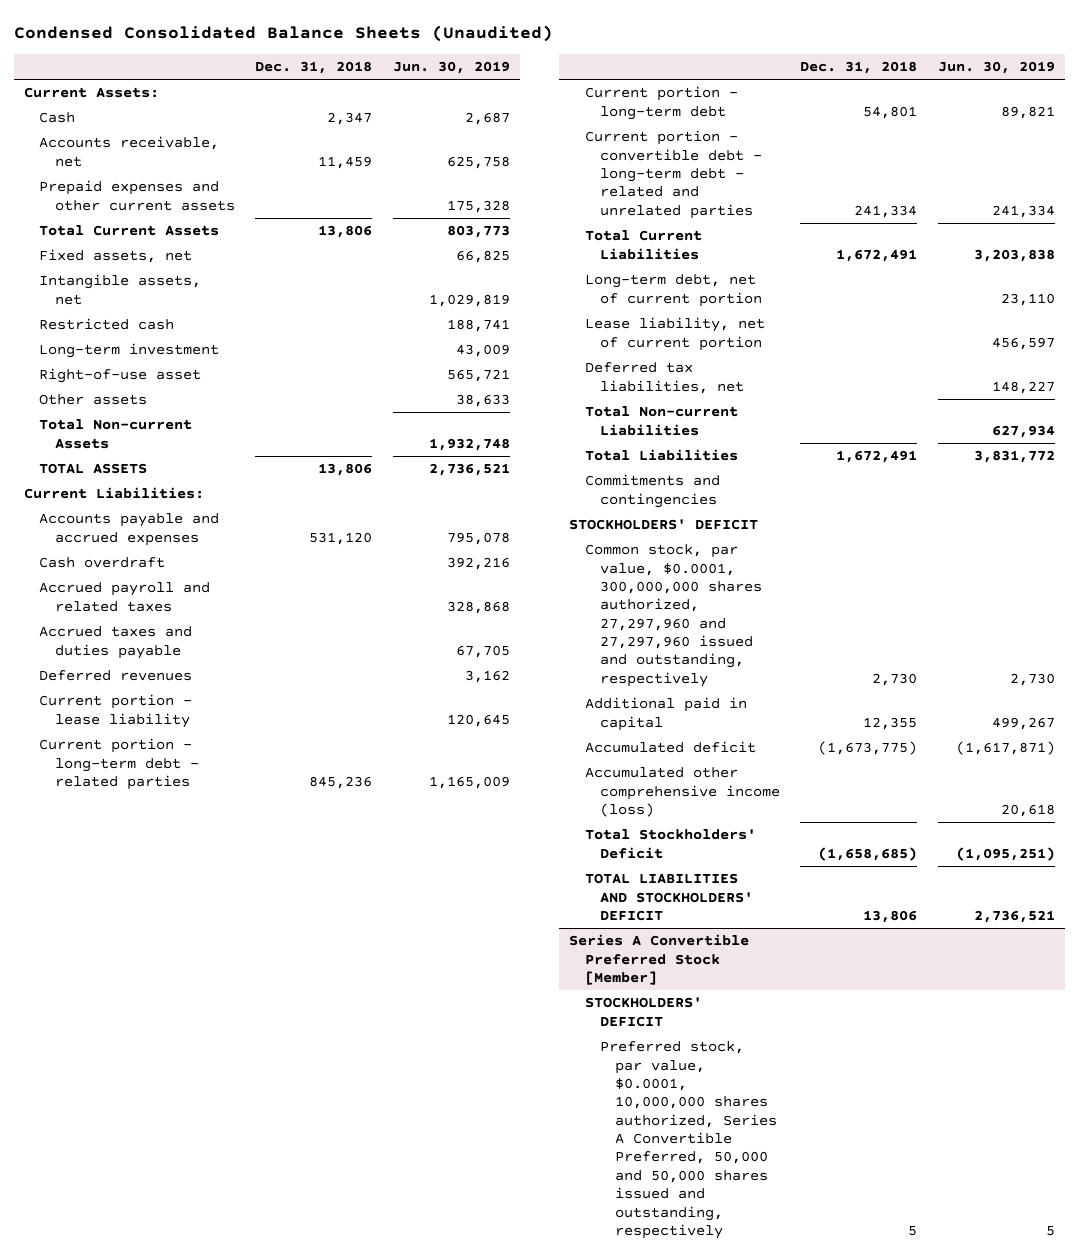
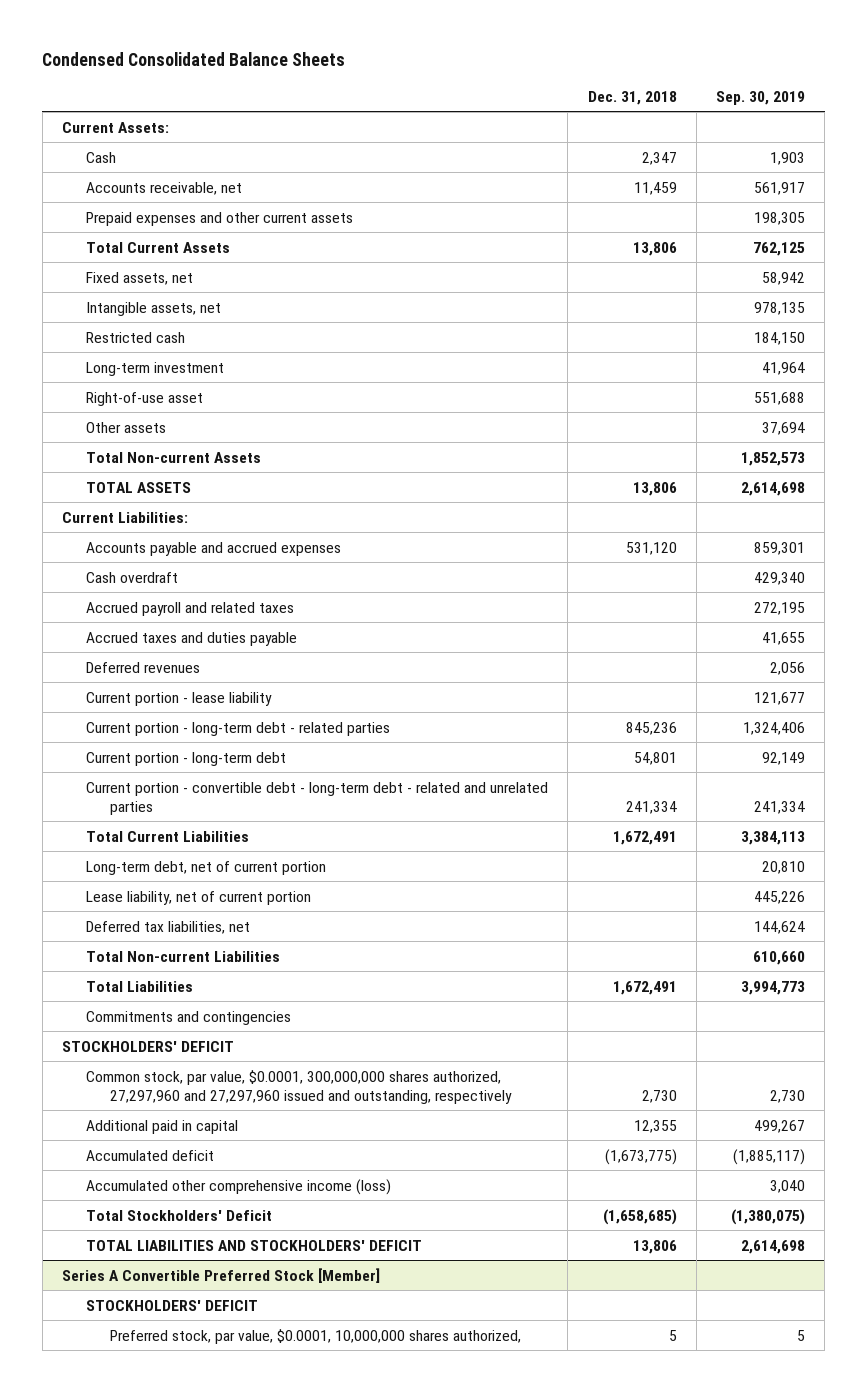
[14,25,554,43] Condensed Consolidated Balance Sheets (Unaudited) -> [42,51,346,66] Condensed Consolidated Balance Sheets
[392,61,510,75] Jun. 30, 2019 -> none
none -> [716,90,806,105] Sep. 30, 2019
[599,1041,777,1239] Preferred stock, par value, $0.0001, 10,000,000 shares authorized, Series A Convertible Preferred, 50,000 and 50,000 shares issued and outstanding, respectively -> [110,1328,522,1344] Preferred stock, par value, $0.0001, 10,000,000 shares authorized,

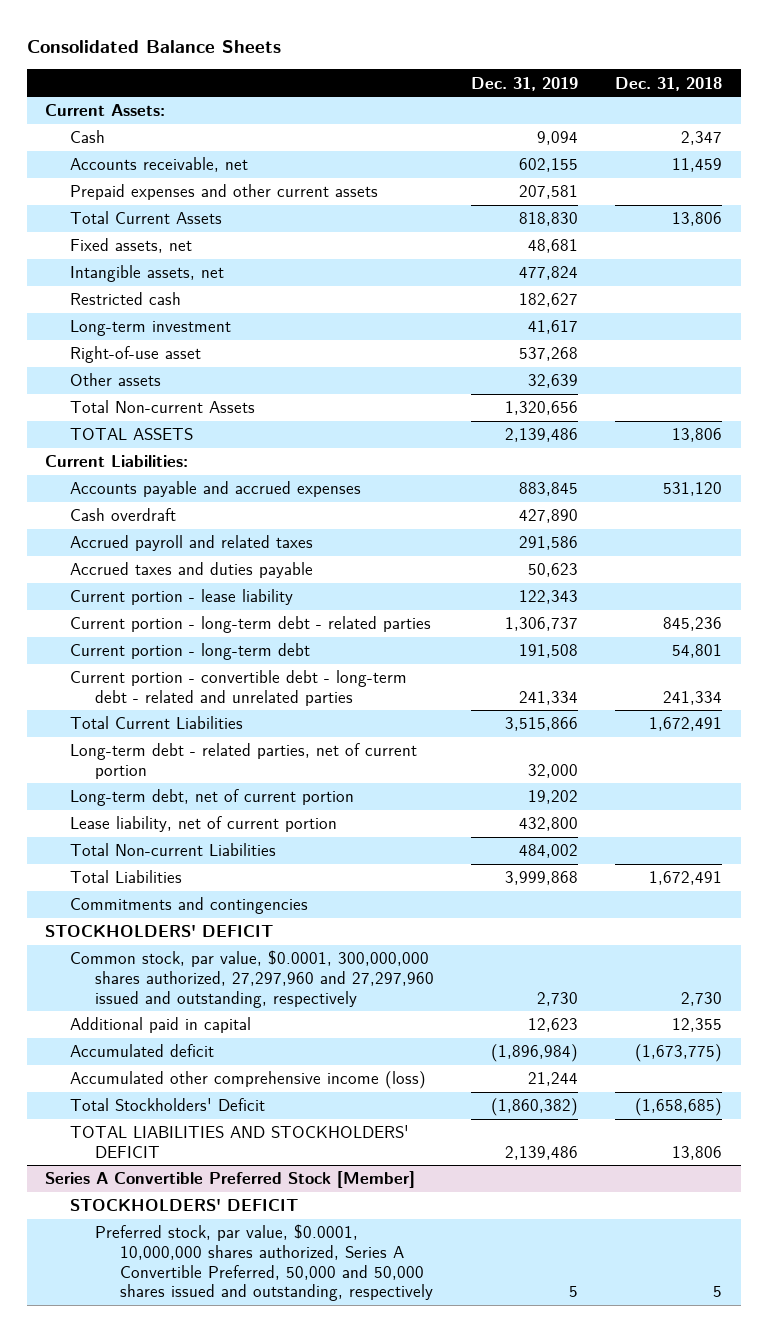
[42,51,346,66] Condensed Consolidated Balance Sheets -> [26,39,281,53] Consolidated Balance Sheets
[716,90,806,105] Sep. 30, 2019 -> none
none -> [471,76,579,91] Dec. 31, 2019
[86,661,201,673] Deferred revenues -> none
none -> [70,743,418,779] Long-term debt - related parties, net of current portion
[86,920,251,934] Deferred tax liabilities, net -> none
[110,1328,522,1344] Preferred stock, par value, $0.0001, 10,000,000 shares authorized, -> [95,1224,433,1302] Preferred stock, par value, $0.0001, 10,000,000 shares authorized, Series A Convertible Preferred, 50,000 and 50,000 shares issued and outstanding, respectively

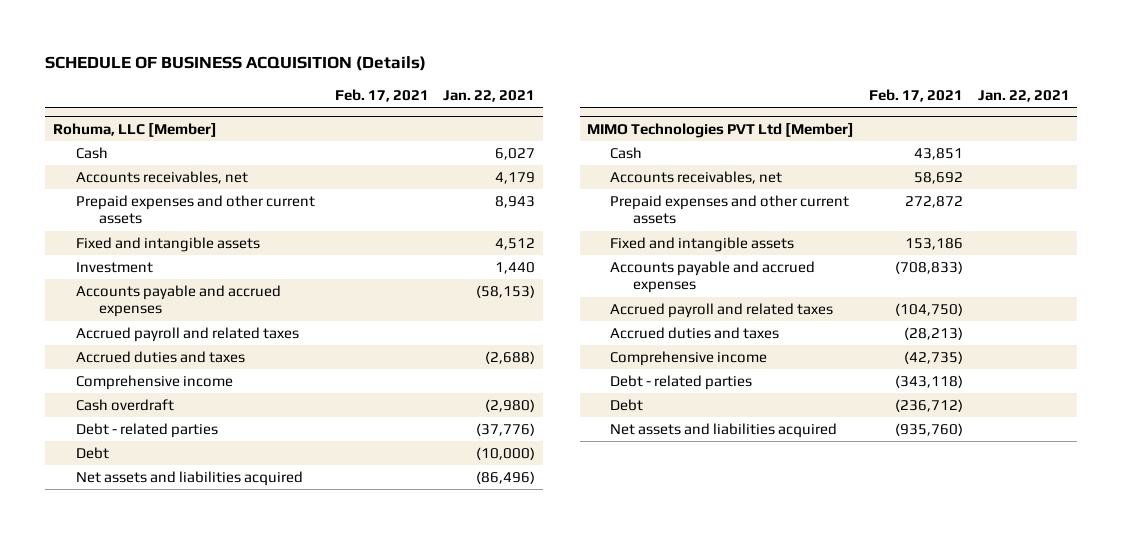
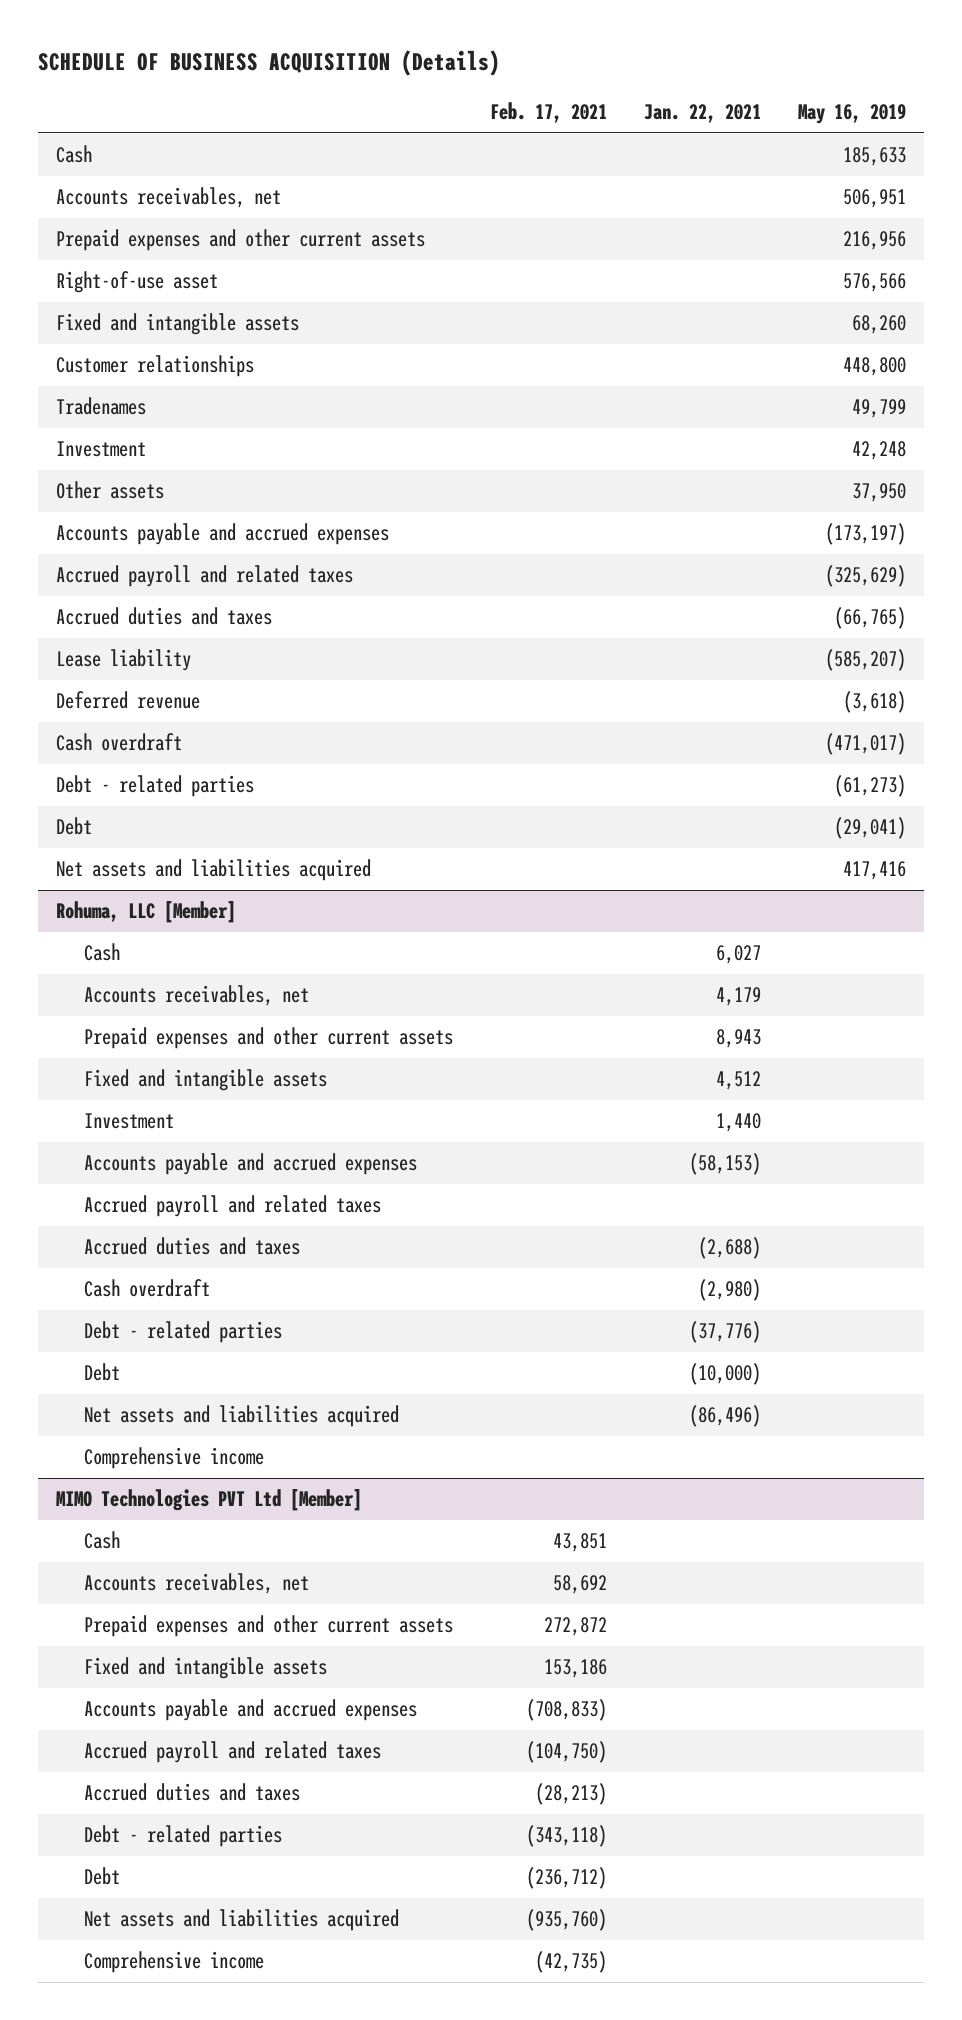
none -> [797,104,906,125] May 16, 2019
none -> [56,145,93,164] Cash
none -> [56,187,282,209] Accounts receivables, net
none -> [56,229,426,252] Prepaid expenses and other current assets
none -> [56,271,219,294] Right-of-use asset
none -> [56,313,300,336] Fixed and intangible assets
none -> [56,355,255,378] Customer relationships
none -> [56,397,147,416] Tradenames
none -> [56,441,147,458] Investment
none -> [56,481,165,500] Other assets
none -> [56,523,390,546] Accounts payable and accrued expenses
none -> [56,565,354,588] Accrued payroll and related taxes
none -> [56,607,273,626] Accrued duties and taxes
none -> [56,649,192,672] Lease liability
none -> [56,691,201,710] Deferred revenue
none -> [56,733,183,752] Cash overdraft
none -> [56,775,255,798] Debt - related parties
none -> [56,817,93,836] Debt
none -> [56,859,372,882] Net assets and liabilities acquired
[75,374,233,390] Comprehensive income -> [84,1447,265,1470] Comprehensive income
[610,350,768,366] Comprehensive income -> [84,1951,265,1974] Comprehensive income

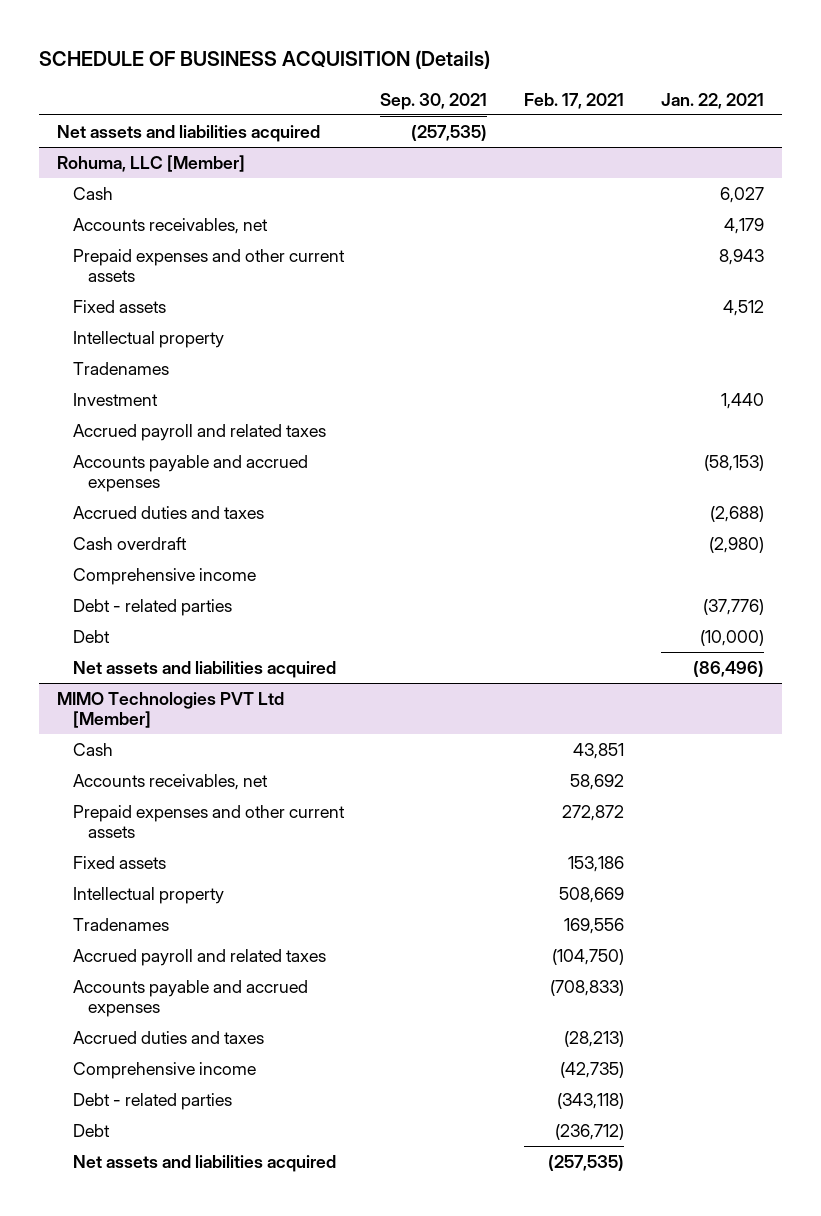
[797,104,906,125] May 16, 2019 -> none
none -> [380,92,488,110] Sep. 30, 2021
[56,145,93,164] Cash -> none
[56,187,282,209] Accounts receivables, net -> none
[56,229,426,252] Prepaid expenses and other current assets -> none
[56,271,219,294] Right-of-use asset -> none
[56,313,300,336] Fixed and intangible assets -> none
[56,355,255,378] Customer relationships -> none
[56,397,147,416] Tradenames -> none
[56,441,147,458] Investment -> none
[56,481,165,500] Other assets -> none
[56,523,390,546] Accounts payable and accrued expenses -> none
[56,565,354,588] Accrued payroll and related taxes -> none
[56,607,273,626] Accrued duties and taxes -> none
[56,649,192,672] Lease liability -> none
[56,691,201,710] Deferred revenue -> none
[56,733,183,752] Cash overdraft -> none
[56,775,255,798] Debt - related parties -> none
[56,817,93,836] Debt -> none
[84,1069,328,1092] Fixed and intangible assets -> [72,299,166,313] Fixed assets
none -> [72,330,224,348] Intellectual property
none -> [72,361,169,375] Tradenames
[84,1153,418,1176] Accounts payable and accrued expenses -> [72,454,308,493] Accounts payable and accrued expenses
[84,1447,265,1470] Comprehensive income -> [72,567,256,585] Comprehensive income
[84,1657,328,1680] Fixed and intangible assets -> [72,855,166,869] Fixed assets
none -> [72,886,224,904] Intellectual property
none -> [72,917,169,931] Tradenames
[84,1699,418,1722] Accounts payable and accrued expenses -> [72,979,308,1018] Accounts payable and accrued expenses
[84,1951,265,1974] Comprehensive income -> [72,1061,256,1079] Comprehensive income
[526,1909,608,1932] (935,760) -> [548,1154,625,1171] (257,535)

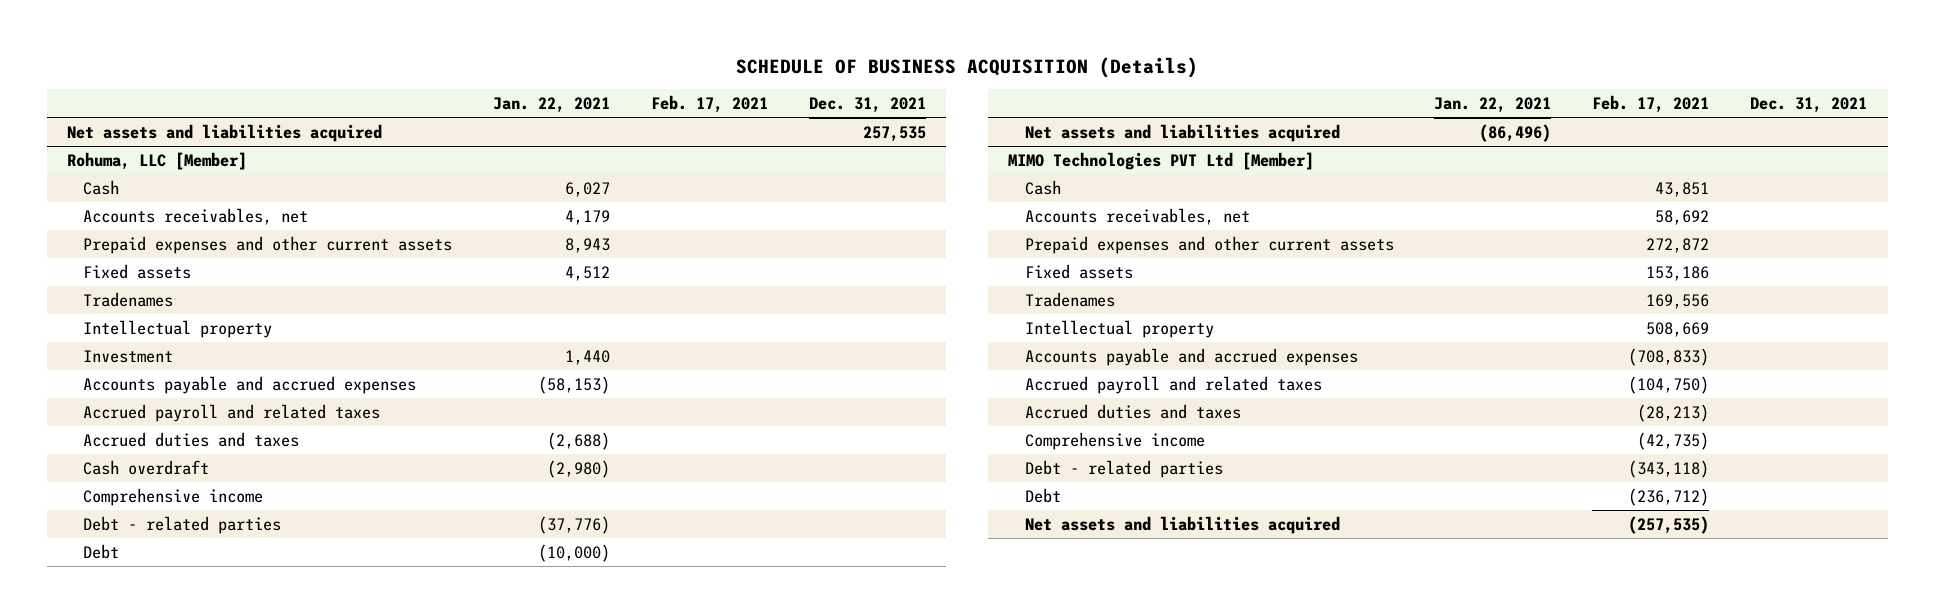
[380,92,488,110] Sep. 30, 2021 -> none
none -> [808,97,926,114] Dec. 31, 2021
[72,330,224,348] Intellectual property -> [83,319,273,338] Intellectual property
[72,423,326,441] Accrued payroll and related taxes -> [83,403,381,422] Accrued payroll and related taxes
[72,886,224,904] Intellectual property -> [1024,319,1214,338] Intellectual property
[72,948,326,966] Accrued payroll and related taxes -> [1024,375,1322,394] Accrued payroll and related taxes

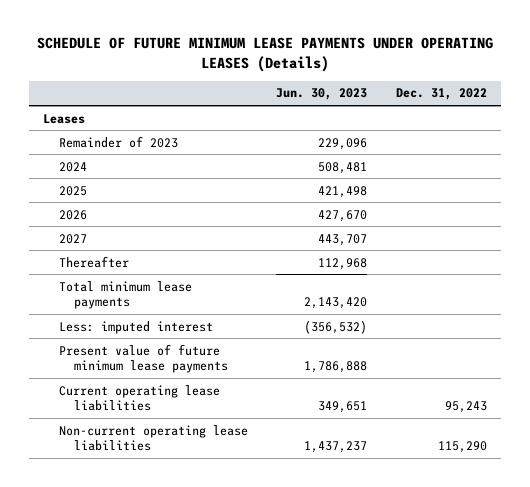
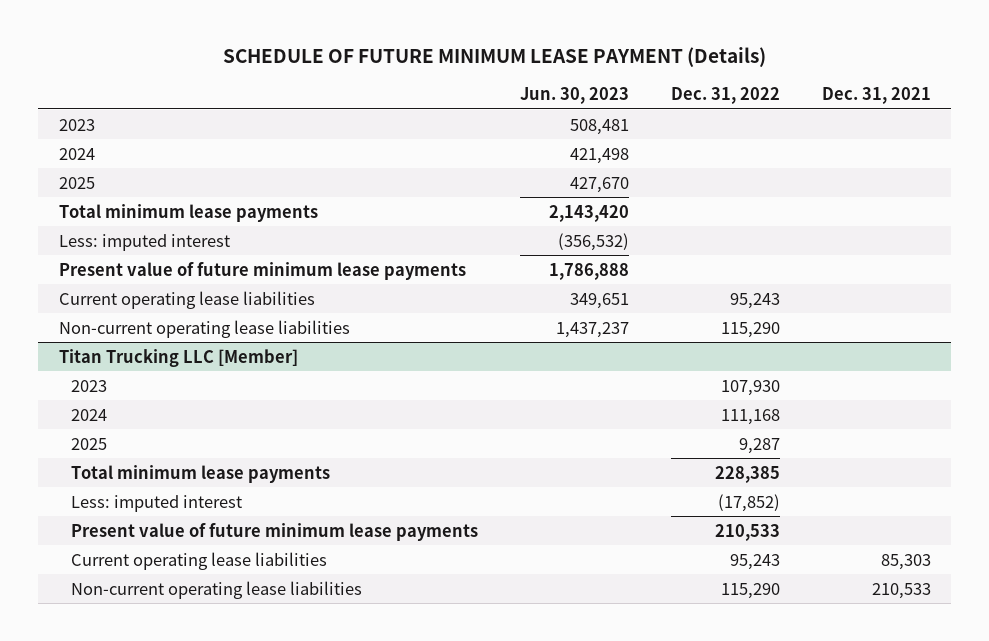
[37,37,494,73] SCHEDULE OF FUTURE MINIMUM LEASE PAYMENTS UNDER OPERATING LEASES (Details) -> [222,47,766,68] SCHEDULE OF FUTURE MINIMUM LEASE PAYMENT (Details)
none -> [821,87,931,105] Dec. 31, 2021
[43,113,86,124] Leases -> none
[58,135,178,148] Remainder of 2023 -> none
[58,209,87,220] 2026 -> none
[58,233,87,244] 2027 -> none
[58,255,129,268] Thereafter -> none
none -> [58,118,95,131] 2023
[318,161,368,174] 508,481 -> [569,147,629,164] 421,498
[318,185,368,198] 421,498 -> [569,176,629,193] 427,670
none -> [58,348,298,367] Titan Trucking LLC [Member]
none -> [70,379,107,392] 2023
none -> [70,408,107,421] 2024
none -> [70,437,107,450] 2025
none -> [70,464,330,483] Total minimum lease payments
none -> [70,494,242,512] Less: imputed interest
none -> [70,522,478,541] Present value of future minimum lease payments
none -> [70,551,327,570] Current operating lease liabilities
none -> [70,580,362,599] Non-current operating lease liabilities

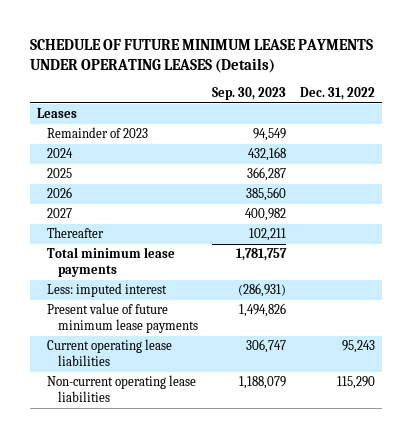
[222,47,766,68] SCHEDULE OF FUTURE MINIMUM LEASE PAYMENT (Details) -> [29,38,373,73] SCHEDULE OF FUTURE MINIMUM LEASE PAYMENTS UNDER OPERATING LEASES (Details)
[519,87,629,105] Jun. 30, 2023 -> none
[821,87,931,105] Dec. 31, 2021 -> none
none -> [212,86,287,100] Sep. 30, 2023
[58,118,95,131] 2023 -> none
none -> [36,108,77,119] Leases
none -> [47,127,149,139] Remainder of 2023
none -> [47,187,73,199] 2026
none -> [47,208,73,219] 2027
none -> [47,227,105,239] Thereafter
[58,348,298,367] Titan Trucking LLC [Member] -> none
[70,379,107,392] 2023 -> none
[70,408,107,421] 2024 -> none
[70,437,107,450] 2025 -> none
[70,464,330,483] Total minimum lease payments -> none
[70,494,242,512] Less: imputed interest -> none
[70,522,478,541] Present value of future minimum lease payments -> none
[70,551,327,570] Current operating lease liabilities -> none
[70,580,362,599] Non-current operating lease liabilities -> none

